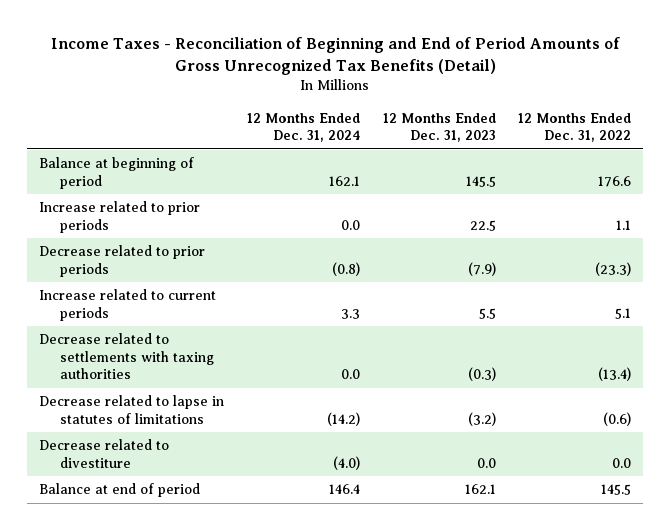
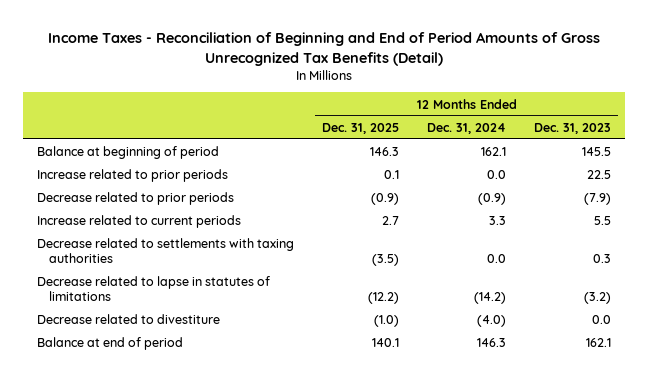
[518,112,632,143] 12 Months Ended Dec. 31, 2022 -> none
none -> [322,122,400,134] Dec. 31, 2025
[331,261,360,276] (0.8) -> [478,193,507,206] (0.9)
[467,367,496,382] (0.3) -> [593,254,612,264] 0.3
[328,484,360,495] 146.4 -> [477,338,507,348] 146.3

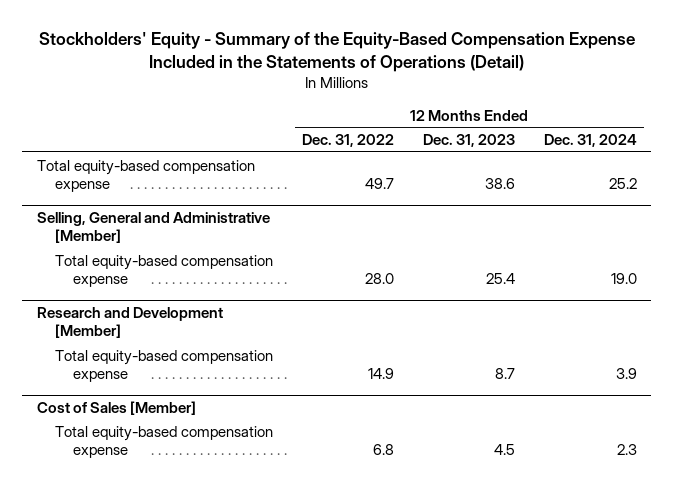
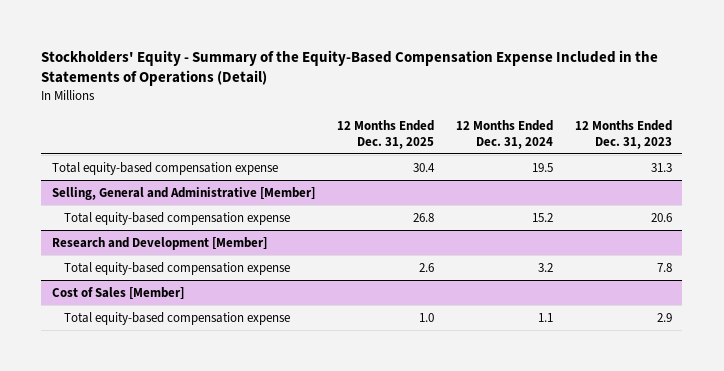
[301,134,394,148] Dec. 31, 2022 -> none
none -> [336,119,434,149] 12 Months Ended Dec. 31, 2025
[484,177,515,189] 38.6 -> [650,162,672,172] 31.3
[608,177,637,189] 25.2 -> [531,162,553,172] 19.5
[485,272,515,284] 25.4 -> [650,212,672,222] 20.6
[610,272,637,284] 19.0 -> [531,212,553,222] 15.2
[494,367,515,379] 8.7 -> [656,262,672,272] 7.8
[615,367,637,379] 3.9 -> [537,262,553,272] 3.2
[493,443,515,455] 4.5 -> [656,312,672,322] 2.9
[616,443,637,455] 2.3 -> [537,312,553,322] 1.1

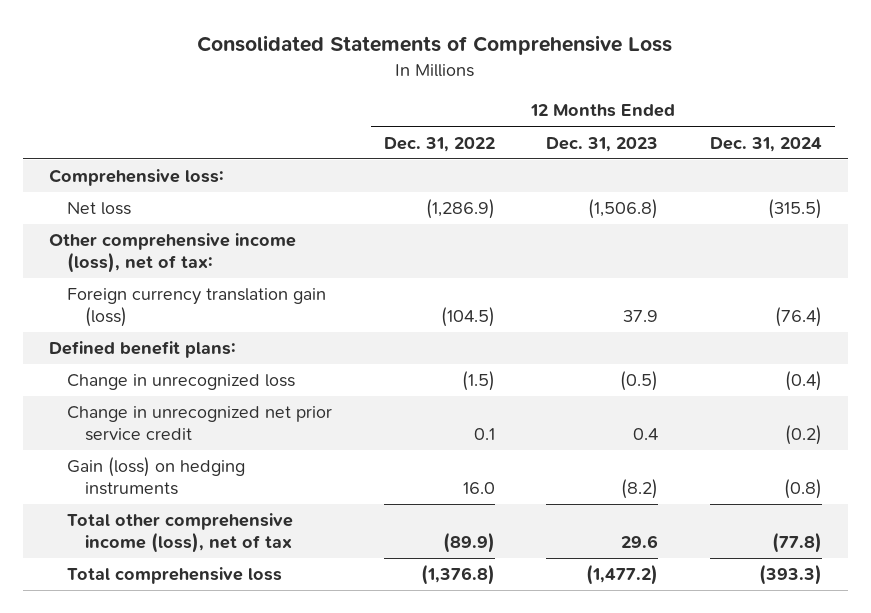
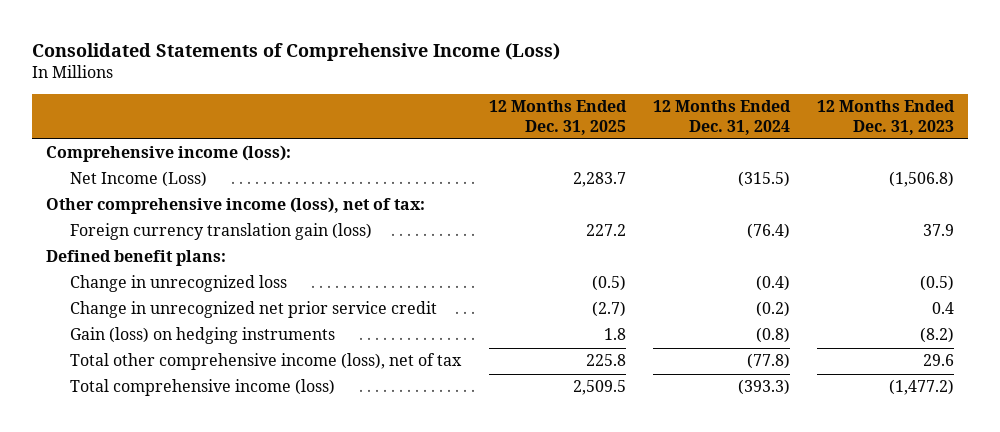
[197,35,673,56] Consolidated Statements of Comprehensive Loss -> [32,42,561,61] Consolidated Statements of Comprehensive Income (Loss)
[383,136,495,152] Dec. 31, 2022 -> none
none -> [488,100,627,135] 12 Months Ended Dec. 31, 2025
[48,169,224,187] Comprehensive loss: -> [45,145,291,163] Comprehensive income (loss):
[67,202,132,216] Net loss -> [70,171,208,188] Net Income (Loss)
[67,567,283,585] Total comprehensive loss -> [70,379,336,397] Total comprehensive income (loss)

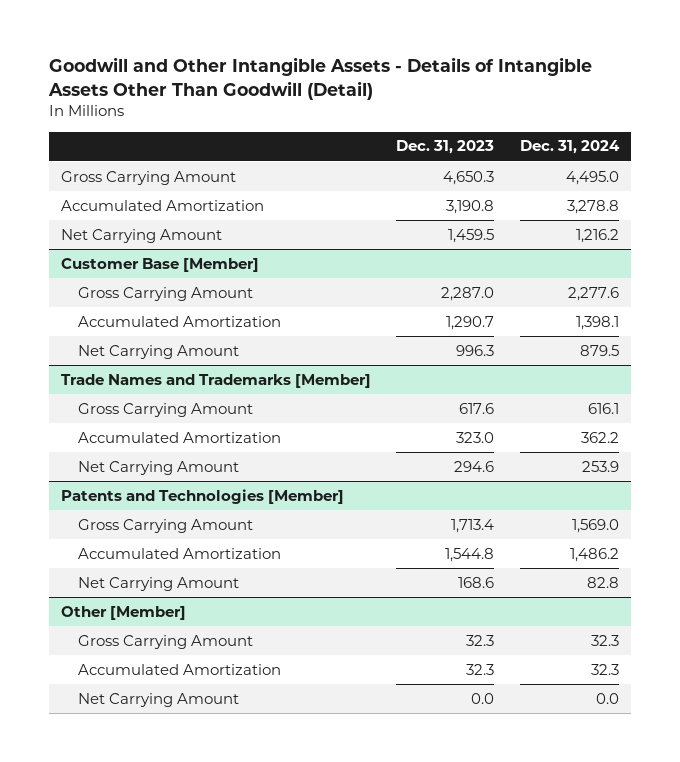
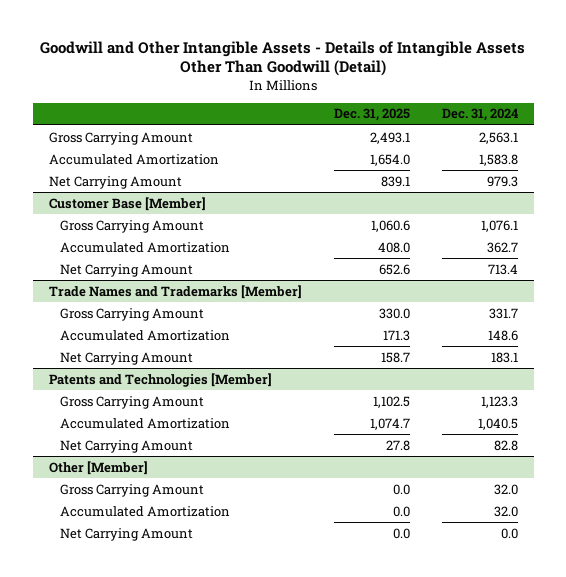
[396,140,495,155] Dec. 31, 2023 -> none
none -> [333,108,410,122] Dec. 31, 2025
[565,170,619,185] 4,495.0 -> [478,131,518,144] 2,563.1
[566,199,619,214] 3,278.8 -> [478,153,518,166] 1,583.8
[575,228,619,243] 1,216.2 -> [486,175,518,187] 979.3
[567,286,619,301] 2,277.6 -> [480,219,518,232] 1,076.1
[575,315,619,330] 1,398.1 -> [486,241,518,253] 362.7
[579,344,619,356] 879.5 -> [487,263,518,275] 713.4
[587,402,619,414] 616.1 -> [488,307,518,319] 331.7
[580,431,619,443] 362.2 -> [487,329,518,341] 148.6
[581,460,619,472] 253.9 -> [490,351,518,363] 183.1
[571,518,619,533] 1,569.0 -> [480,395,518,408] 1,123.3
[569,547,619,562] 1,486.2 -> [477,417,518,430] 1,040.5
[590,634,619,646] 32.3 -> [493,483,518,495] 32.0
[590,663,619,675] 32.3 -> [493,505,518,517] 32.0

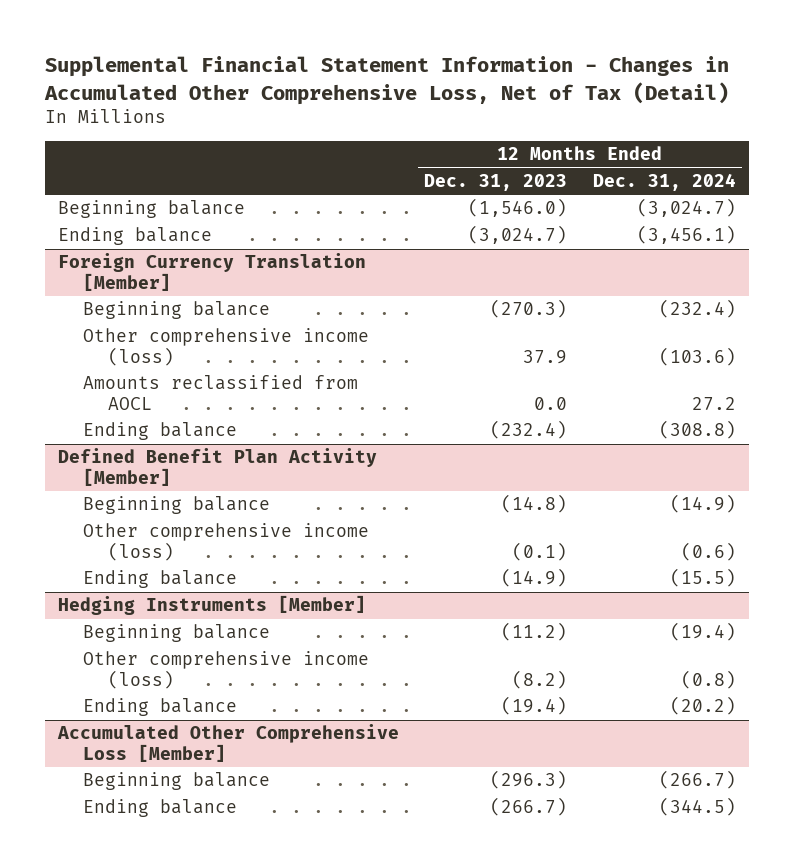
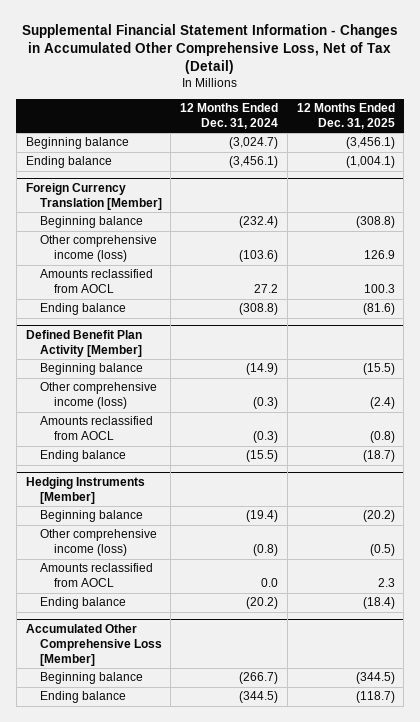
[424,173,568,191] Dec. 31, 2023 -> none
none -> [296,103,395,130] 12 Months Ended Dec. 31, 2025
[680,541,736,561] (0.6) -> [253,397,279,410] (0.3)
none -> [39,416,153,441] Amounts reclassified from AOCL
none -> [39,563,153,588] Amounts reclassified from AOCL

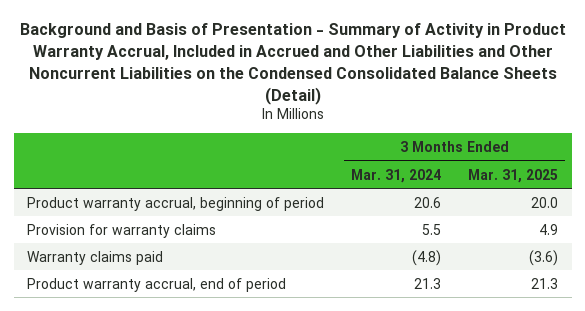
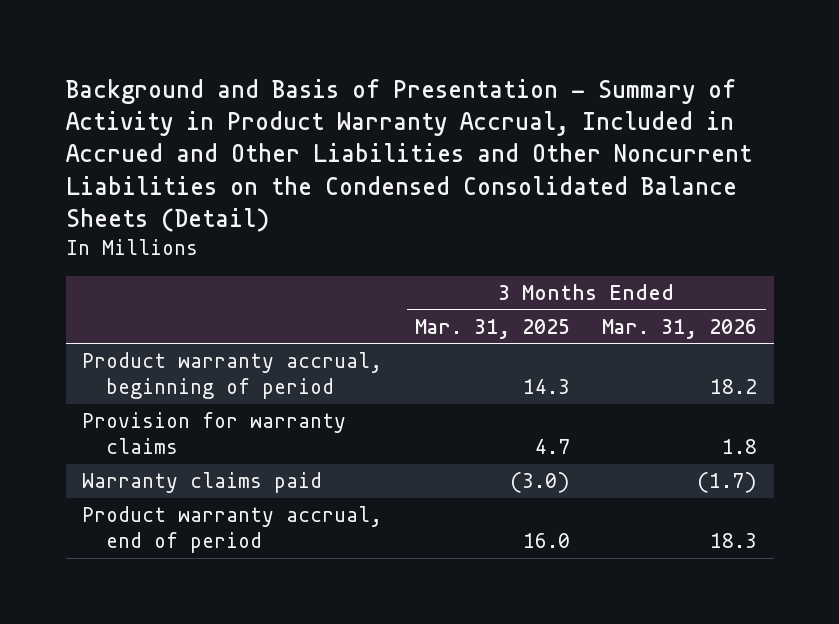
[351,168,442,183] Mar. 31, 2024 -> none
none -> [602,318,758,339] Mar. 31, 2026
[531,196,559,208] 20.0 -> [522,379,570,395] 14.3
[539,223,559,235] 4.9 -> [534,439,570,455] 4.7
[529,249,559,266] (3.6) -> [509,472,570,494] (3.0)
[531,277,559,289] 21.3 -> [522,533,570,549] 16.0

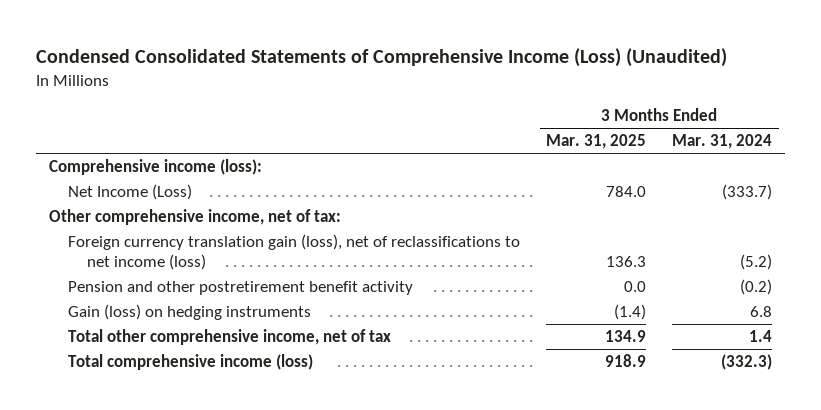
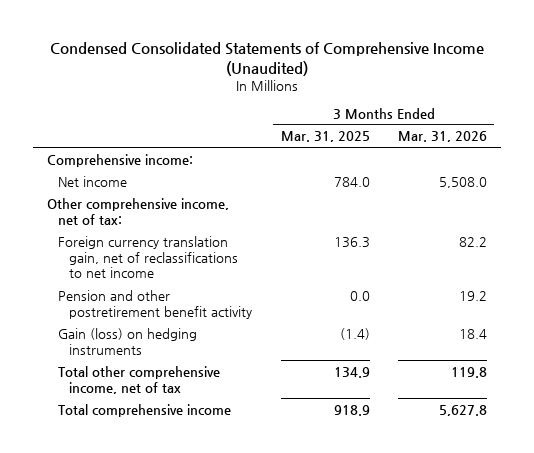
[36,47,728,67] Condensed Consolidated Statements of Comprehensive Income (Loss) (Unaudited) -> [50,41,485,76] Condensed Consolidated Statements of Comprehensive Income (Unaudited)
[672,134,773,150] Mar. 31, 2024 -> none
none -> [398,131,488,143] Mar. 31, 2026
[49,159,263,176] Comprehensive income (loss): -> [47,153,194,167] Comprehensive income:
[68,184,193,201] Net Income (Loss) -> [58,175,128,187] Net income
[68,234,521,271] Foreign currency translation gain (loss), net of reclassifications to net income (loss) -> [58,235,239,279] Foreign currency translation gain, net of reclassifications to net income
[68,354,314,371] Total comprehensive income (loss) -> [58,403,232,417] Total comprehensive income

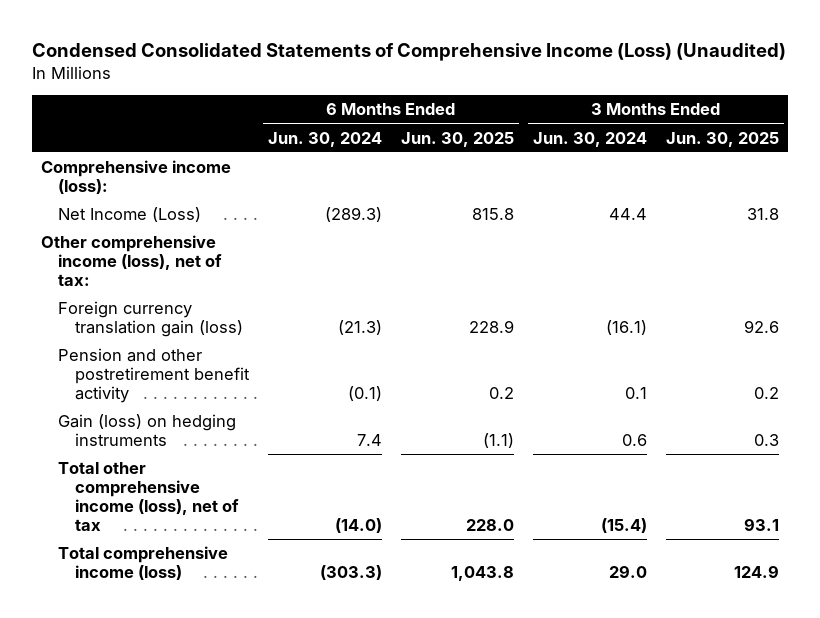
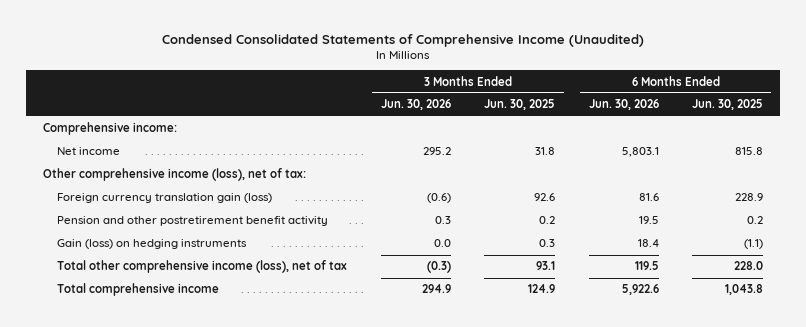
[31,42,786,61] Condensed Consolidated Statements of Comprehensive Income (Loss) (Unaudited) -> [161,33,644,47] Condensed Consolidated Statements of Comprehensive Income (Unaudited)
[267,131,382,147] Jun. 30, 2024 -> none
[532,131,647,147] Jun. 30, 2024 -> none
none -> [380,99,451,111] Jun. 30, 2026
none -> [588,99,659,111] Jun. 30, 2026
[41,160,232,195] Comprehensive income (loss): -> [42,122,177,136] Comprehensive income:
[57,207,201,223] Net Income (Loss) -> [57,147,121,156] Net income
[57,546,228,581] Total comprehensive income (loss) -> [57,283,220,297] Total comprehensive income

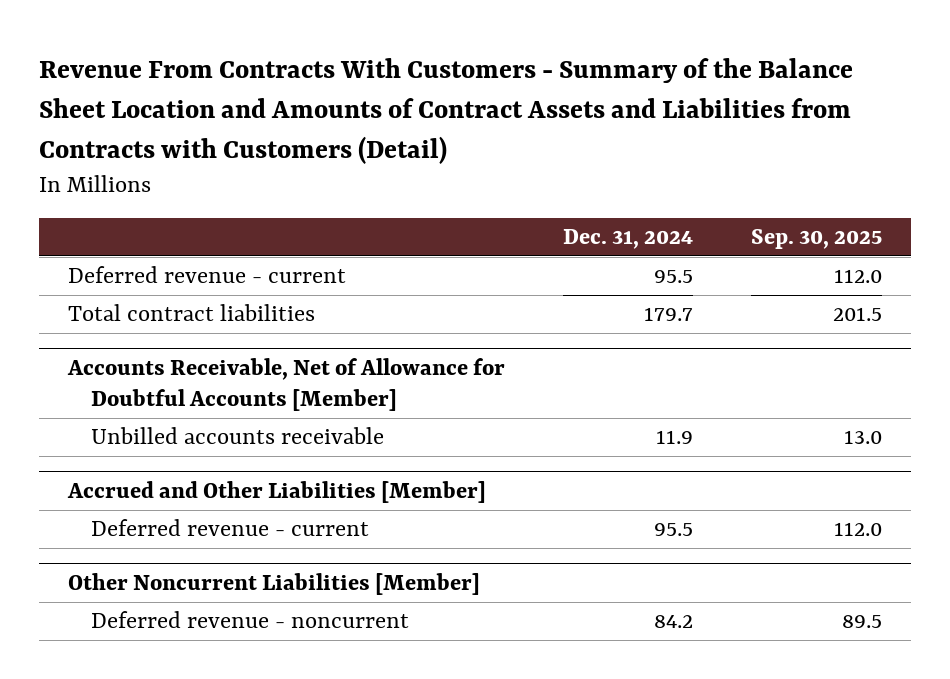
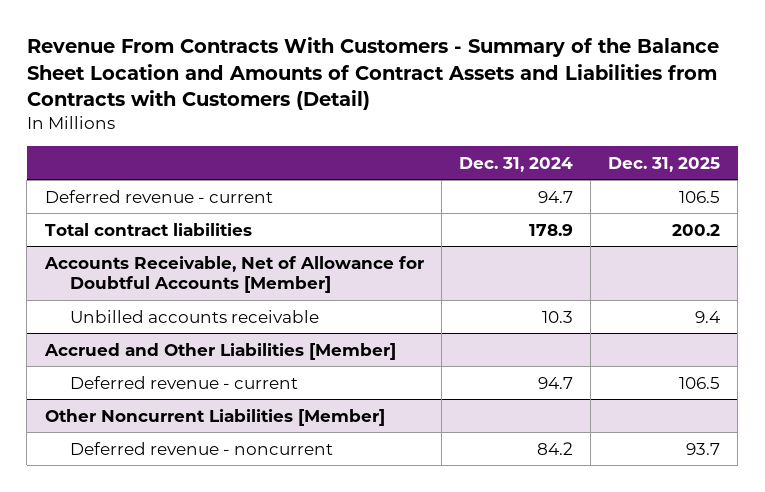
[751,229,883,250] Sep. 30, 2025 -> none
none -> [608,156,721,172] Dec. 31, 2025
[653,270,693,284] 95.5 -> [537,190,573,203] 94.7
[643,307,693,322] 179.7 -> [528,223,573,236] 178.9
[655,430,693,445] 11.9 -> [541,310,573,323] 10.3
[653,523,693,537] 95.5 -> [537,376,573,389] 94.7

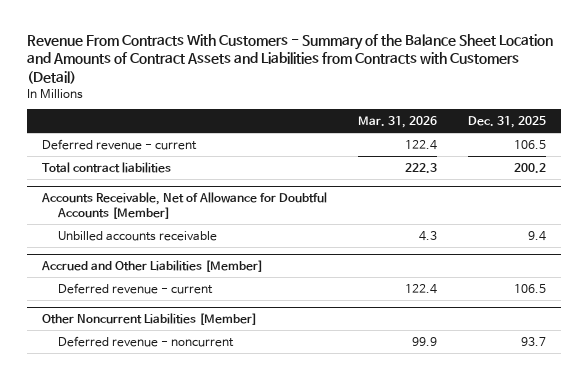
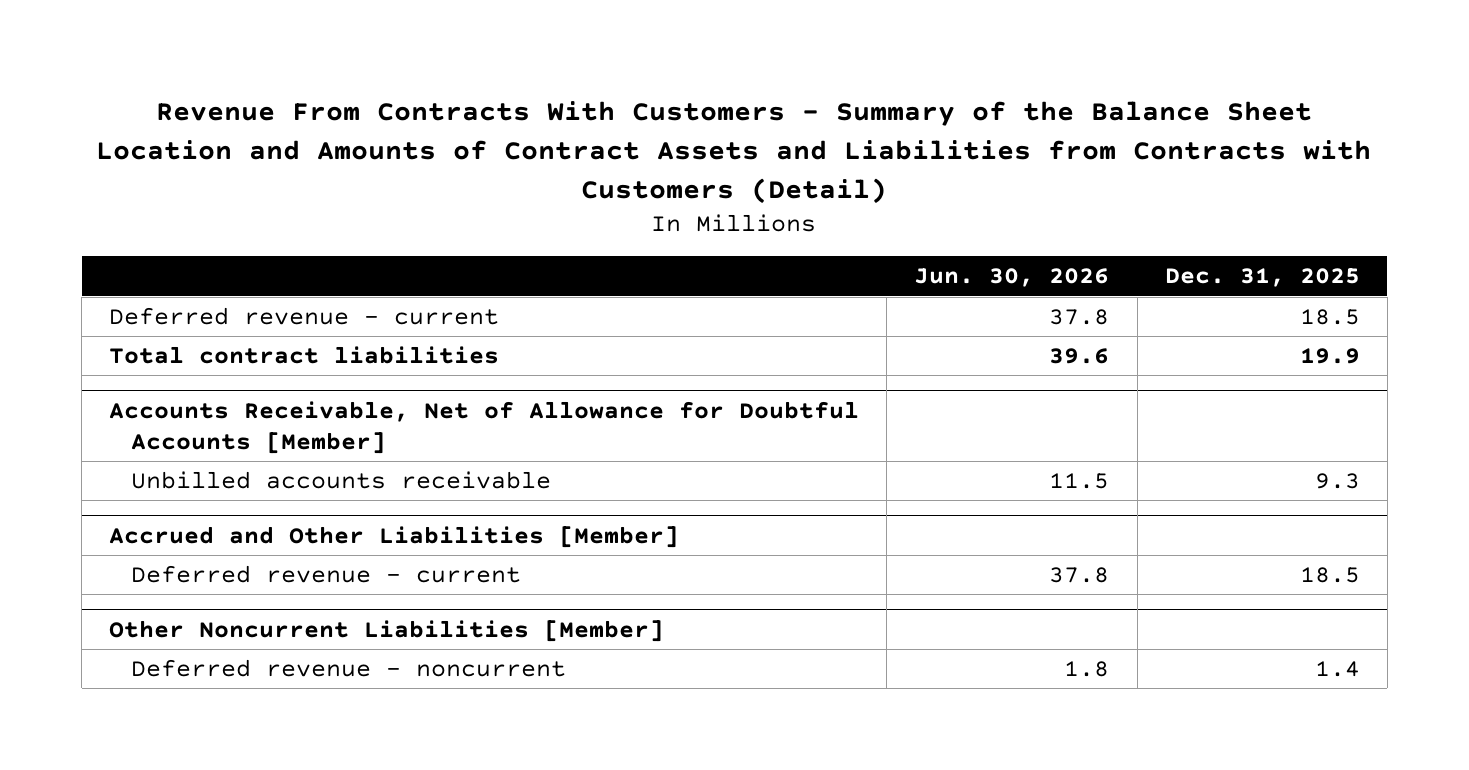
[358,116,438,129] Mar. 31, 2026 -> none
none -> [914,268,1110,288] Jun. 30, 2026
[513,139,546,149] 106.5 -> [1299,309,1360,326] 18.5
[513,162,546,173] 200.2 -> [1299,348,1360,365] 19.9
[527,230,546,241] 9.4 -> [1314,473,1360,490] 9.3
[513,283,546,293] 106.5 -> [1299,567,1360,584] 18.5
[520,336,546,346] 93.7 -> [1314,661,1360,678] 1.4

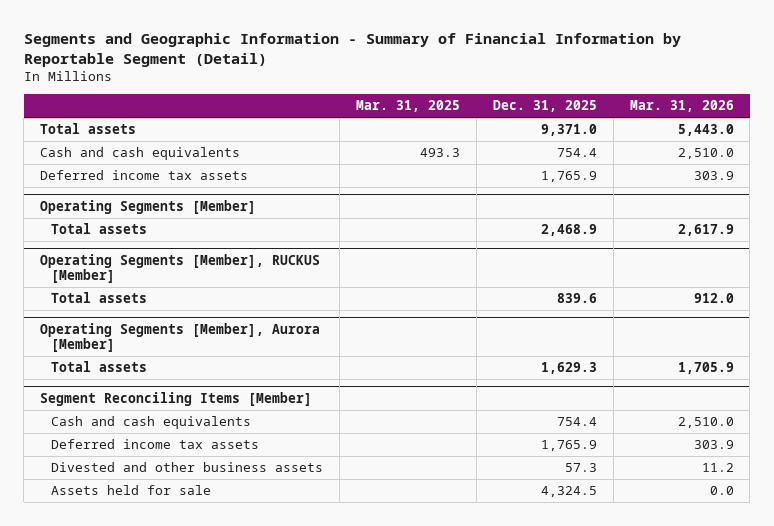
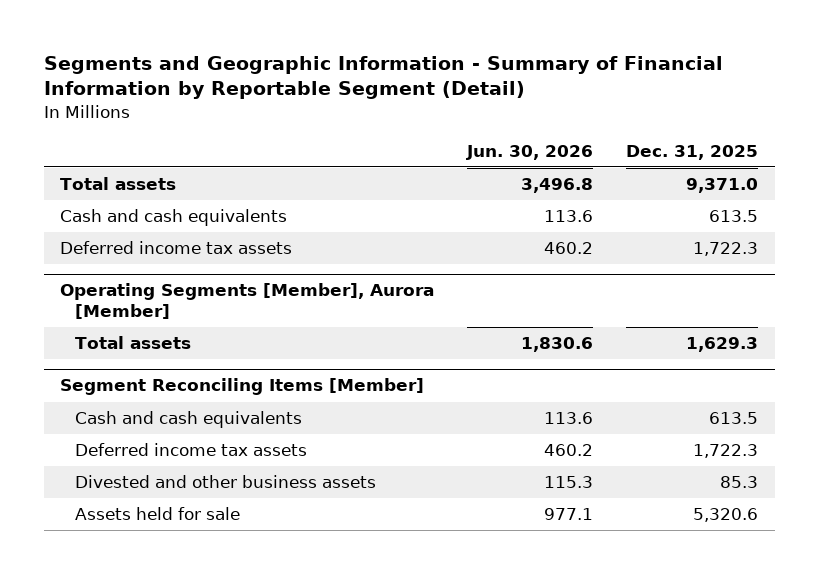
[355,100,460,113] Mar. 31, 2025 -> none
[629,100,734,113] Mar. 31, 2026 -> none
none -> [466,144,594,160] Jun. 30, 2026
[39,199,256,214] Operating Segments [Member] -> none
[50,223,147,235] Total assets -> none
[39,253,320,284] Operating Segments [Member], RUCKUS [Member] -> none
[50,292,147,304] Total assets -> none
[556,148,597,158] 754.4 -> [709,210,759,223] 613.5
[540,171,597,183] 1,765.9 -> [693,242,759,257] 1,722.3
[556,417,597,427] 754.4 -> [709,412,759,425] 613.5
[540,440,597,452] 1,765.9 -> [693,444,759,459] 1,722.3
[564,463,597,473] 57.3 -> [720,476,759,489] 85.3
[540,486,597,498] 4,324.5 -> [693,508,759,523] 5,320.6

